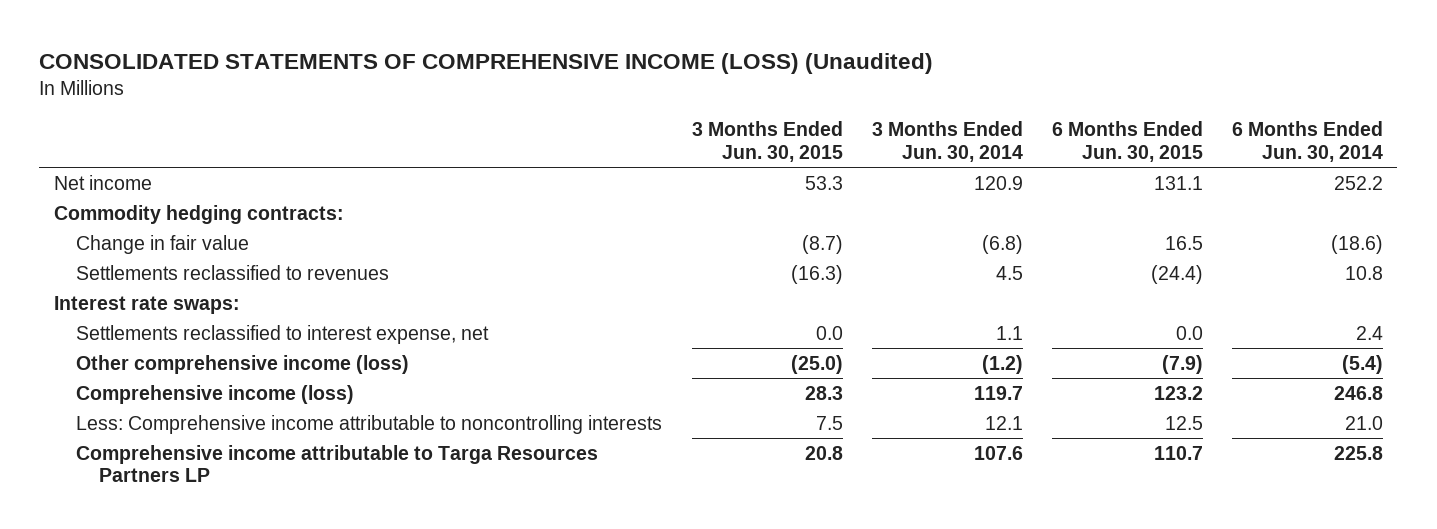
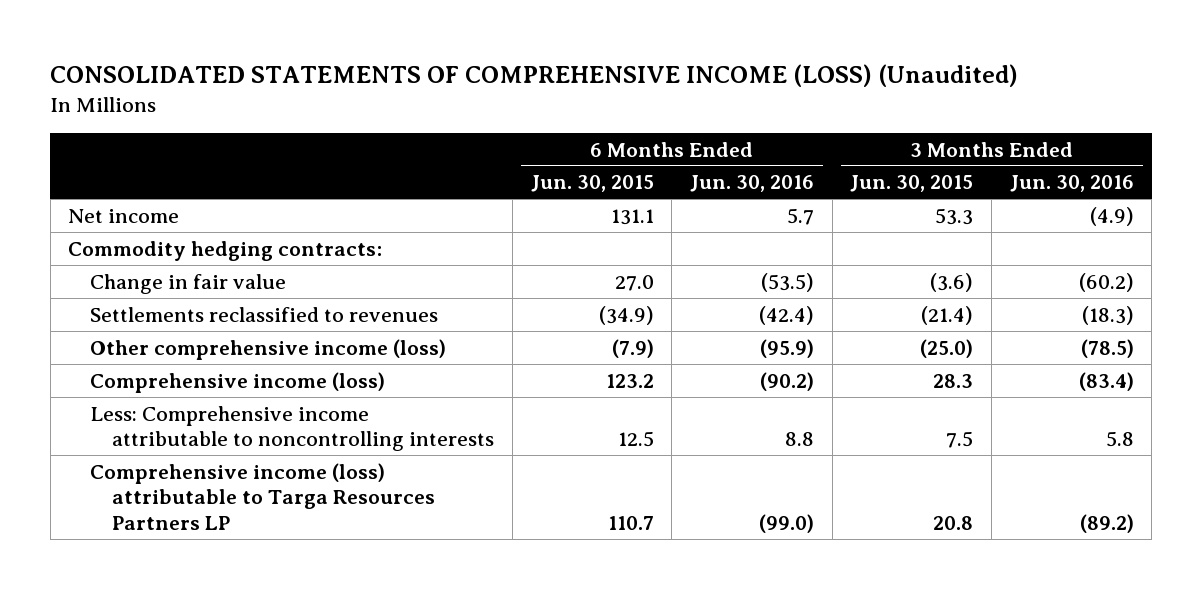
[871,121,1023,162] 3 Months Ended Jun. 30, 2014 -> none
[1231,121,1383,162] 6 Months Ended Jun. 30, 2014 -> none
none -> [689,175,814,193] Jun. 30, 2016
none -> [1009,175,1134,193] Jun. 30, 2016
[53,295,240,314] Interest rate swaps: -> none
[76,324,490,344] Settlements reclassified to interest expense, net -> none
[801,234,843,254] (8.7) -> [930,272,974,292] (3.6)
[1164,235,1203,250] 16.5 -> [614,274,654,291] 27.0
[790,264,843,284] (16.3) -> [921,305,974,325] (21.4)
[1150,264,1203,284] (24.4) -> [598,305,654,325] (34.9)
[76,444,599,483] Comprehensive income attributable to Targa Resources Partners LP -> [90,462,436,530] Comprehensive income (loss) attributable to Targa Resources Partners LP

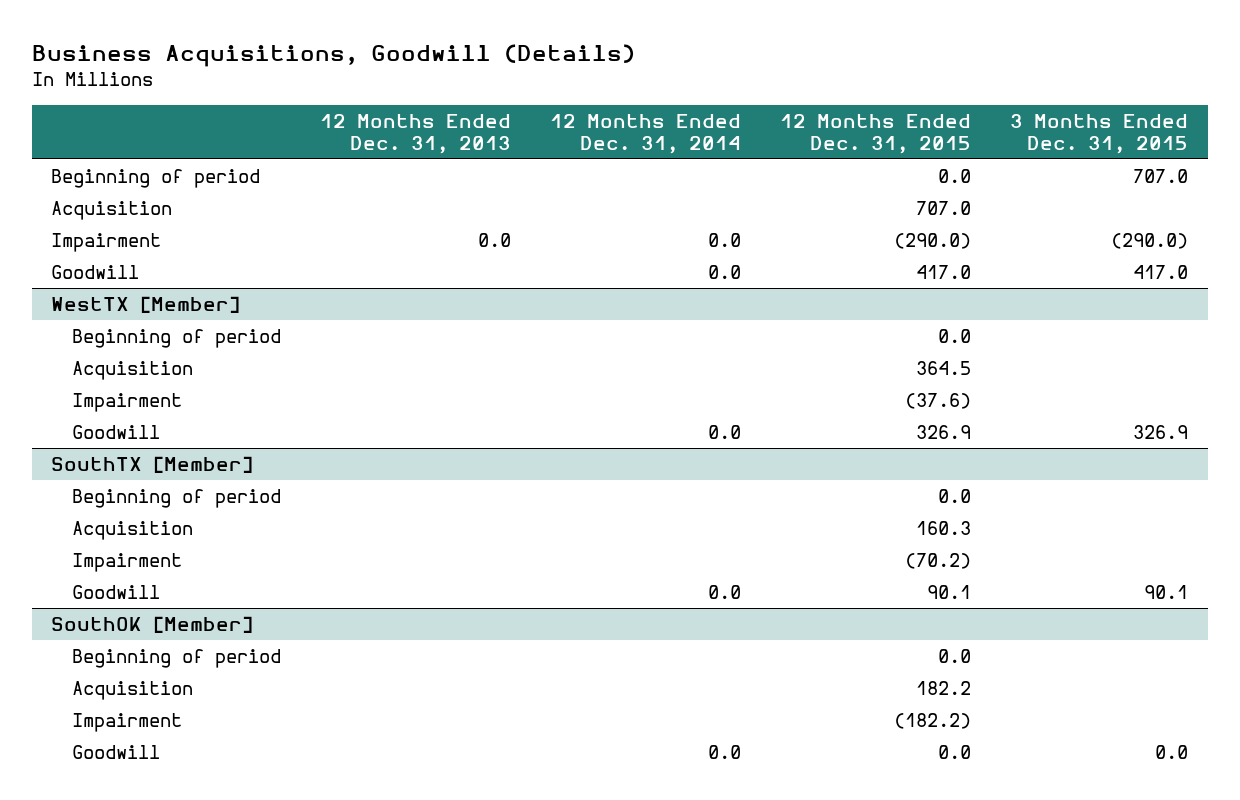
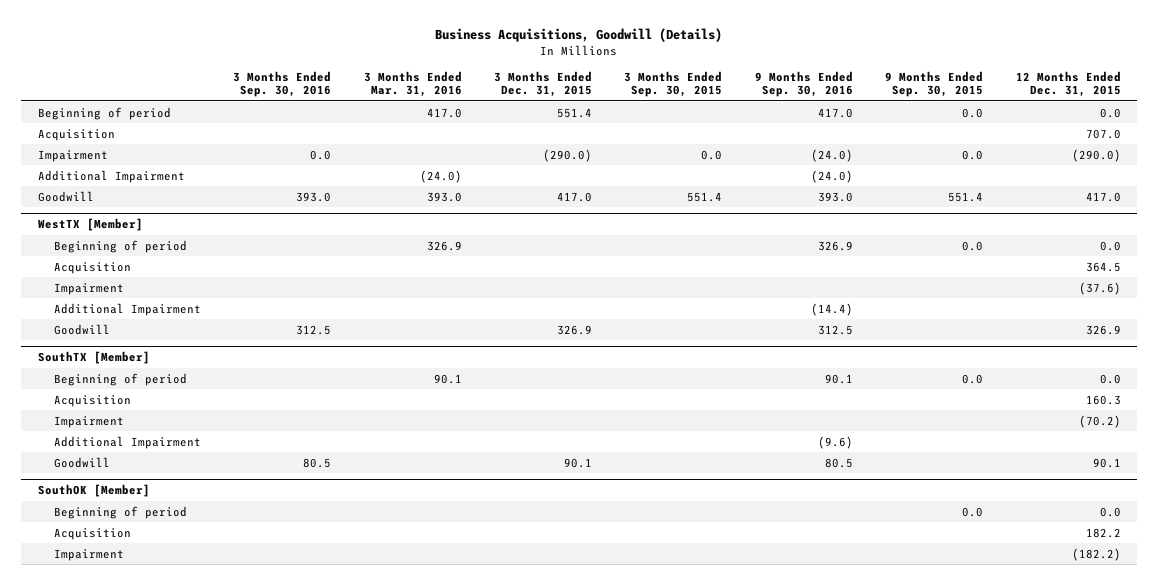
[319,113,511,154] 12 Months Ended Dec. 31, 2013 -> none
[549,113,741,154] 12 Months Ended Dec. 31, 2014 -> none
none -> [233,70,332,98] 3 Months Ended Sep. 30, 2016
none -> [363,70,462,98] 3 Months Ended Mar. 31, 2016
none -> [624,70,723,98] 3 Months Ended Sep. 30, 2015
none -> [754,70,853,98] 9 Months Ended Sep. 30, 2016
none -> [885,70,984,98] 9 Months Ended Sep. 30, 2015
[1133,169,1189,184] 707.0 -> [557,107,593,118] 551.4
none -> [37,169,185,183] Additional Impairment
none -> [53,302,201,316] Additional Impairment
none -> [53,435,201,449] Additional Impairment
[71,745,160,760] Goodwill -> none

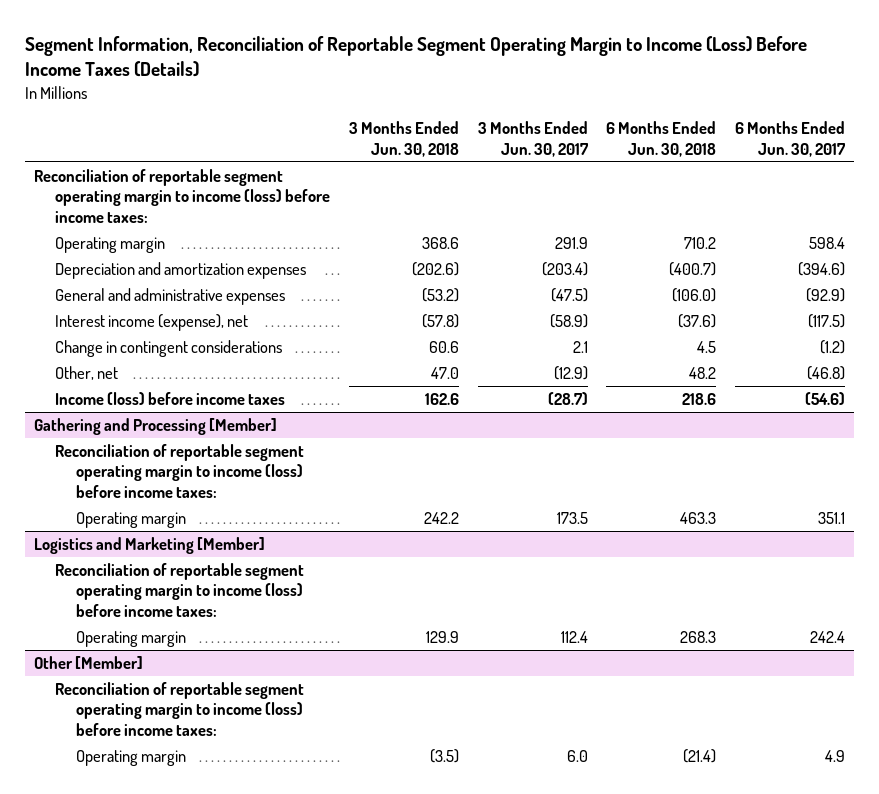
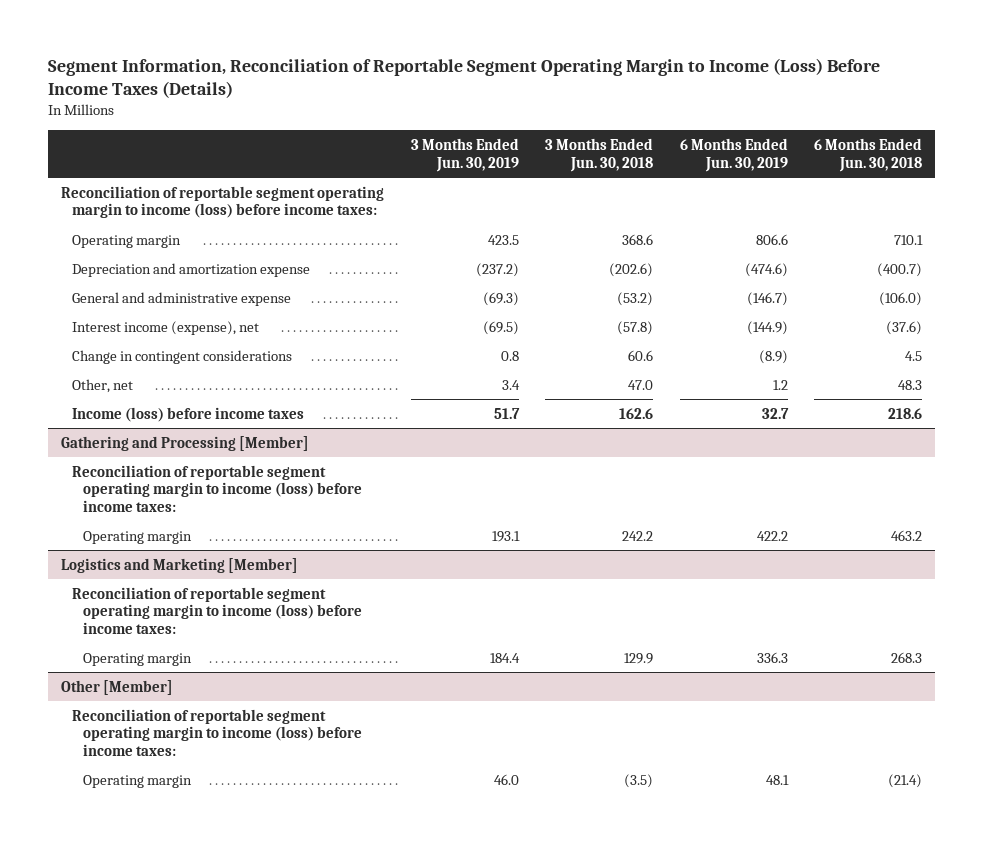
[477,121,589,157] 3 Months Ended Jun. 30, 2017 -> none
[734,121,846,157] 6 Months Ended Jun. 30, 2017 -> none
none -> [410,138,519,172] 3 Months Ended Jun. 30, 2019
none -> [679,138,788,172] 6 Months Ended Jun. 30, 2019
[684,237,717,250] 710.2 -> [894,234,924,245] 710.1
[55,262,307,280] Depreciation and amortization expenses -> [72,262,311,277] Depreciation and amortization expense
[55,288,286,306] General and administrative expenses -> [72,291,292,306] General and administrative expense
[689,367,717,380] 48.2 -> [898,379,923,390] 48.3
[680,512,717,525] 463.3 -> [891,529,923,541] 463.2

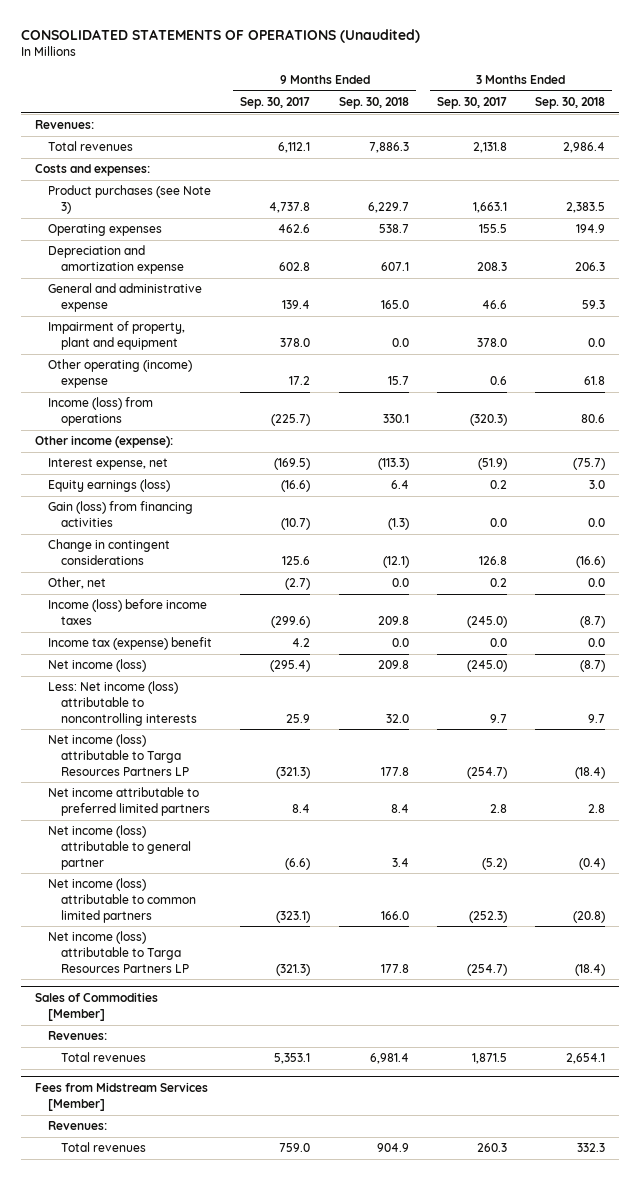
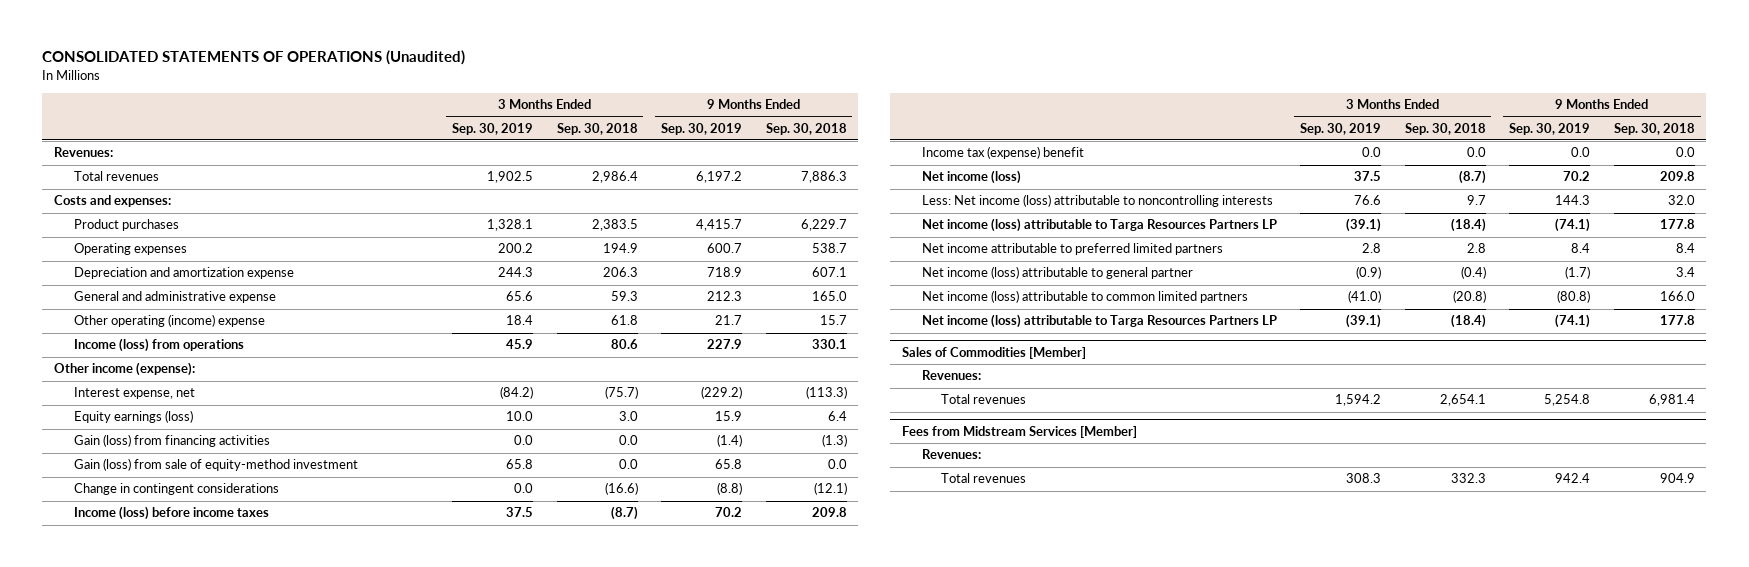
[240,96,311,109] Sep. 30, 2017 -> none
[437,96,508,109] Sep. 30, 2017 -> none
none -> [452,122,534,135] Sep. 30, 2019
none -> [661,122,743,135] Sep. 30, 2019
[48,185,212,215] Product purchases (see Note 3) -> [73,219,179,232] Product purchases
[48,321,186,351] Impairment of property, plant and equipment -> none
none -> [73,458,358,472] Gain (loss) from sale of equity-method investment
[48,577,107,590] Other, net -> none

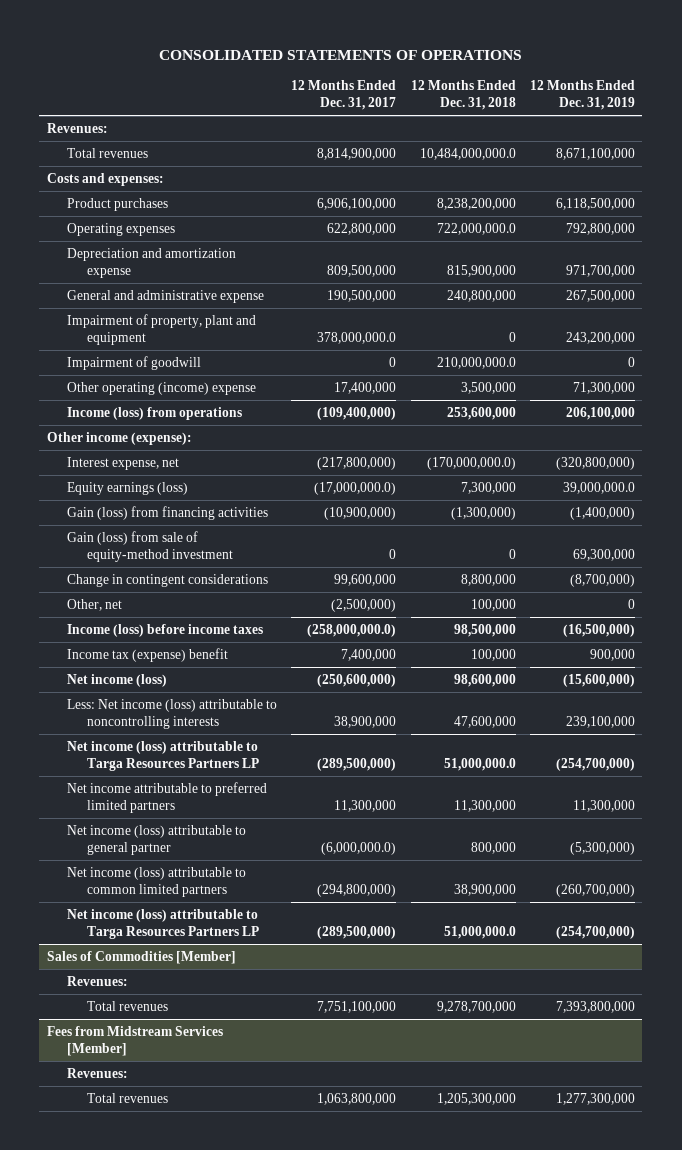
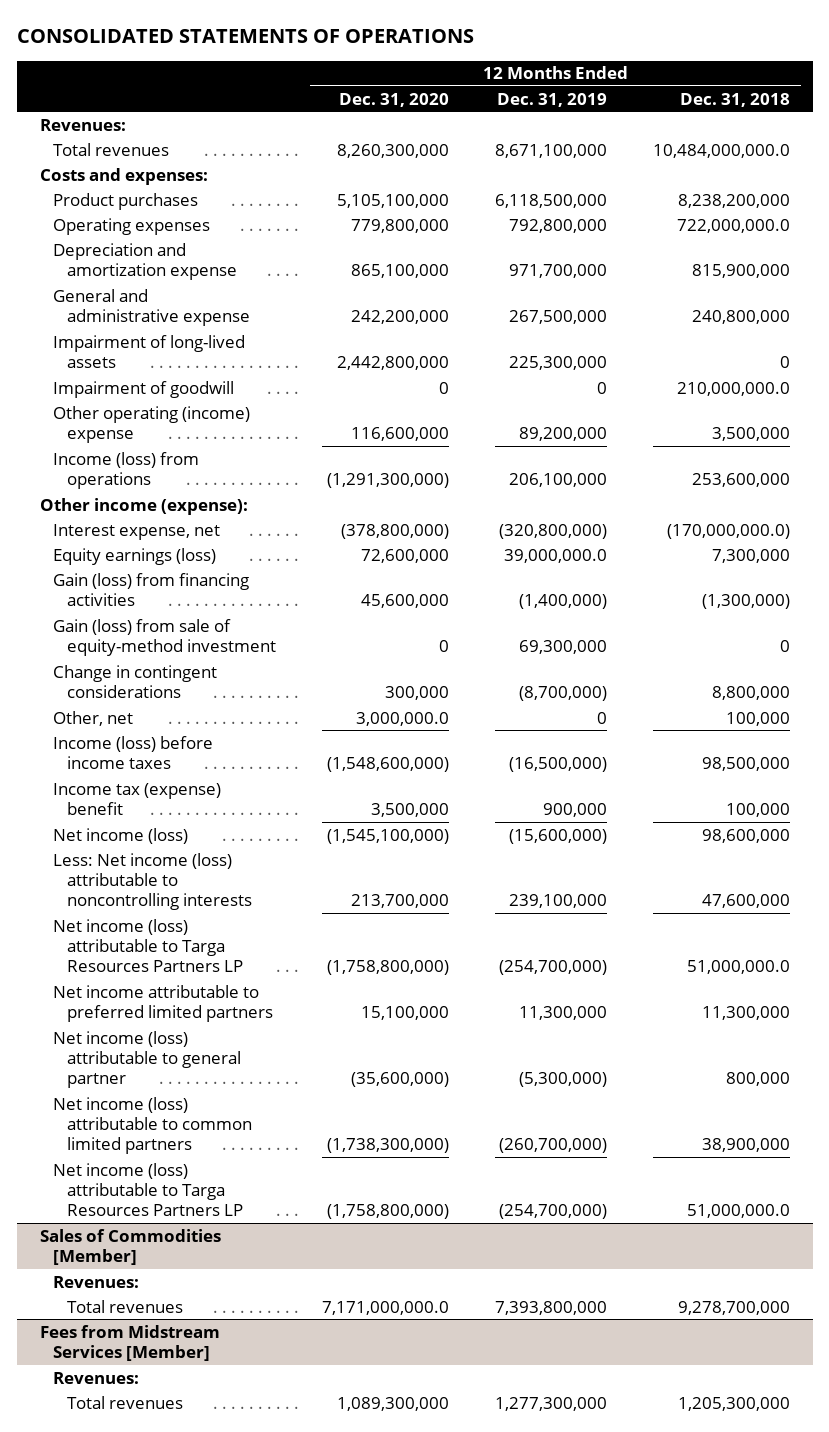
[291,80,397,111] 12 Months Ended Dec. 31, 2017 -> none
none -> [338,92,449,107] Dec. 31, 2020
[66,313,256,345] Impairment of property, plant and equipment -> none
none -> [53,334,246,369] Impairment of long-lived assets
[573,381,636,394] 71,300,000 -> [518,427,607,442] 89,200,000

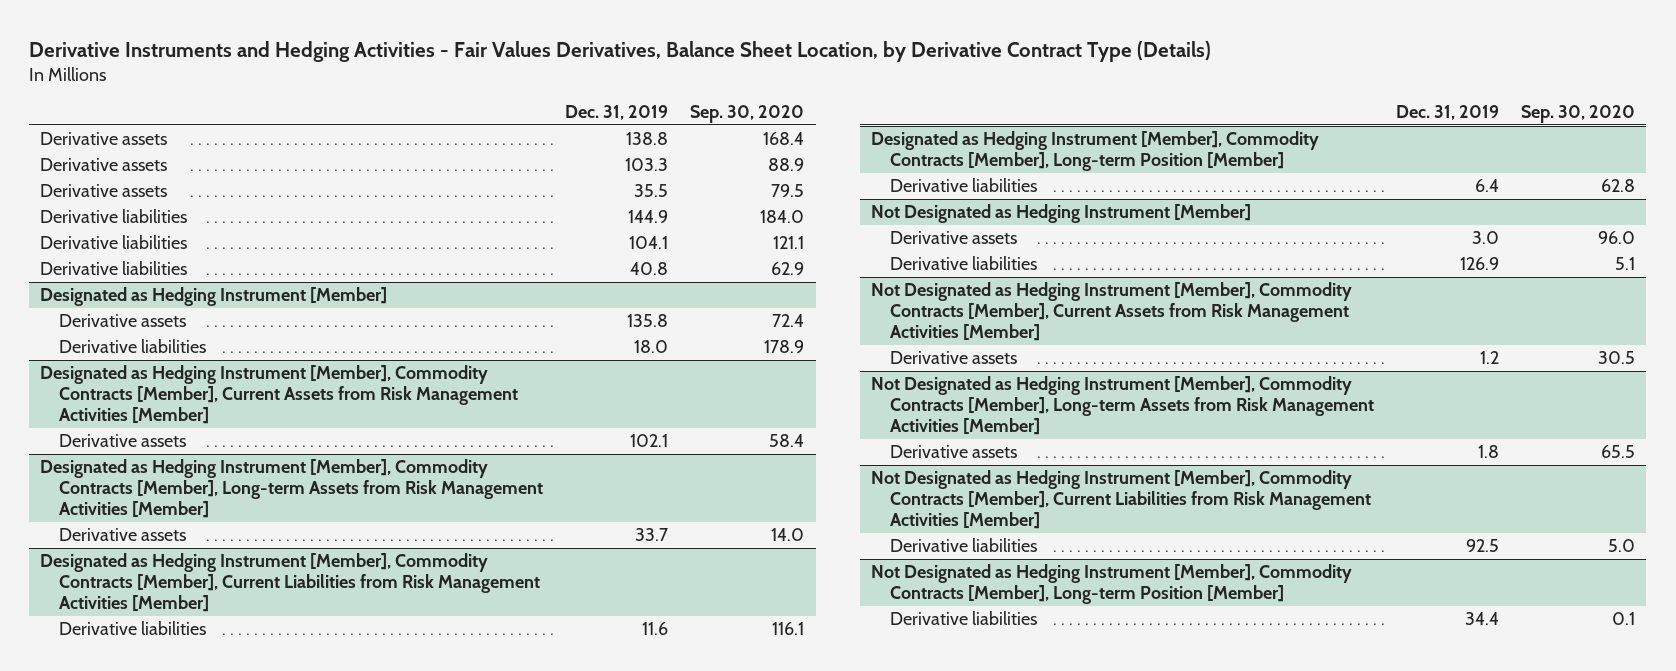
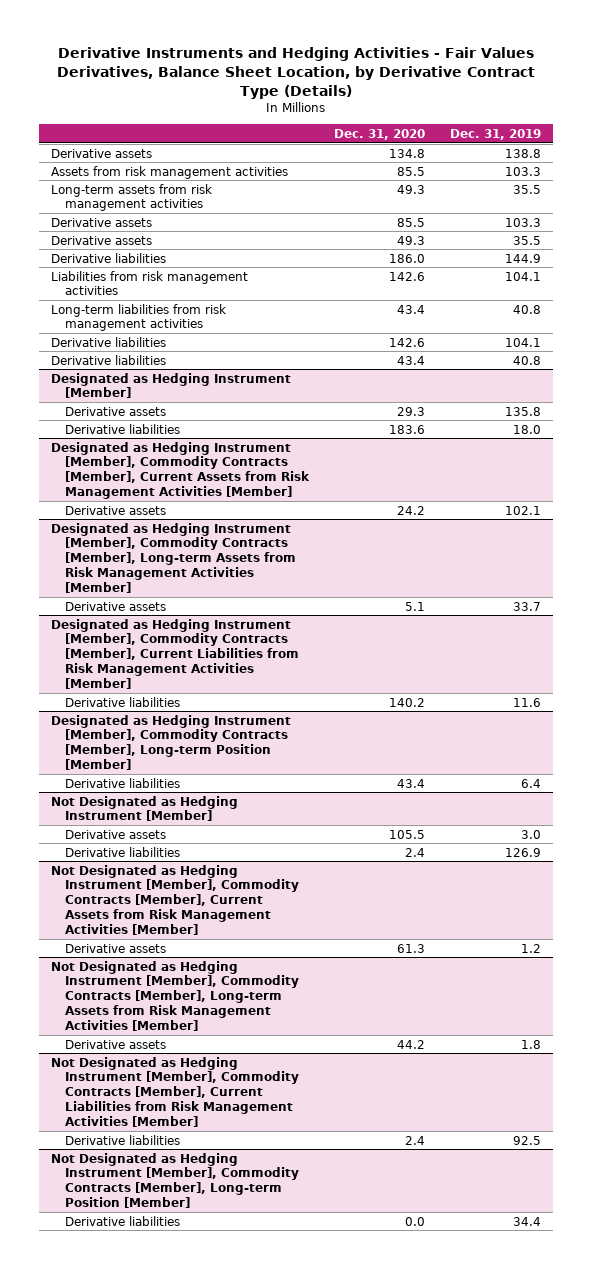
[690,104,805,123] Sep. 30, 2020 -> none
none -> [333,129,425,141] Dec. 31, 2020
none -> [51,165,289,179] Assets from risk management activities
none -> [51,183,213,212] Long-term assets from risk management activities
none -> [51,270,249,296] Liabilities from risk management activities
none -> [51,303,227,332] Long-term liabilities from risk management activities

